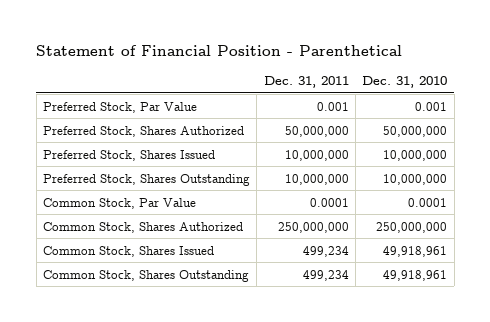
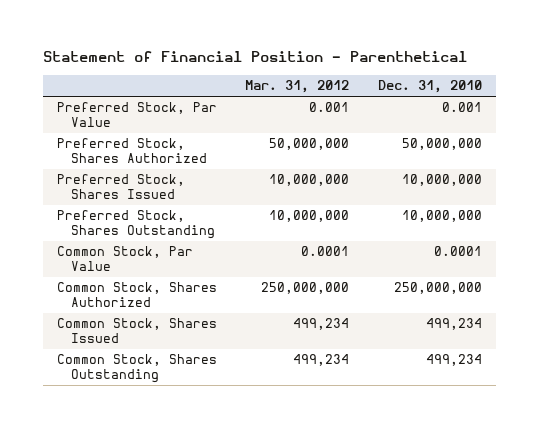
[263,76,349,89] Dec. 31, 2011 -> none
none -> [245,80,350,94] Mar. 31, 2012
[383,245,448,257] 49,918,961 -> [425,318,482,331] 499,234
[383,269,448,281] 49,918,961 -> [425,354,482,367] 499,234

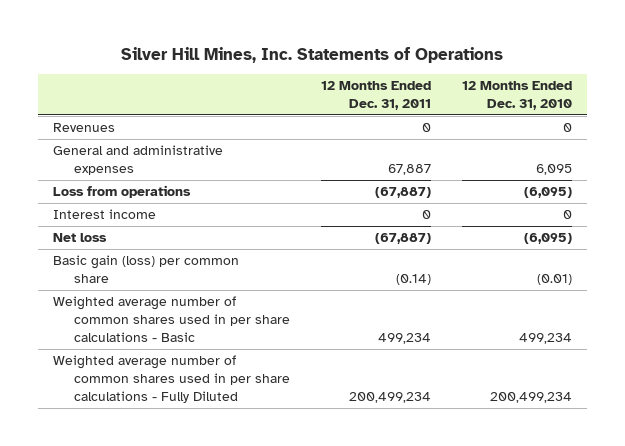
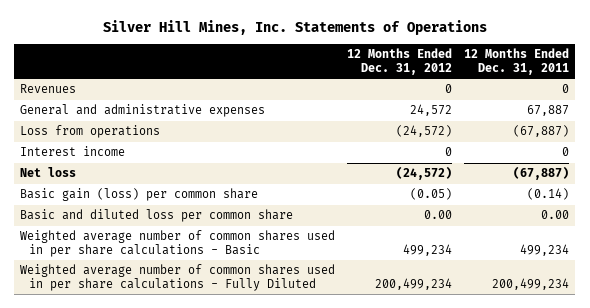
[461,81,572,111] 12 Months Ended Dec. 31, 2010 -> none
none -> [347,48,453,75] 12 Months Ended Dec. 31, 2012
none -> [20,209,294,223] Basic and diluted loss per common share

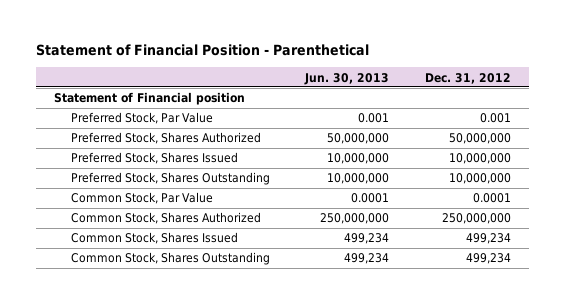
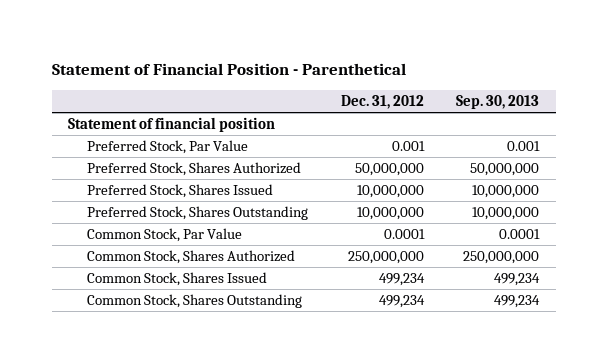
[304,72,390,85] Jun. 30, 2013 -> none
none -> [456,95,540,110] Sep. 30, 2013
[54,92,246,106] Statement of Financial position -> [67,117,275,133] Statement of financial position

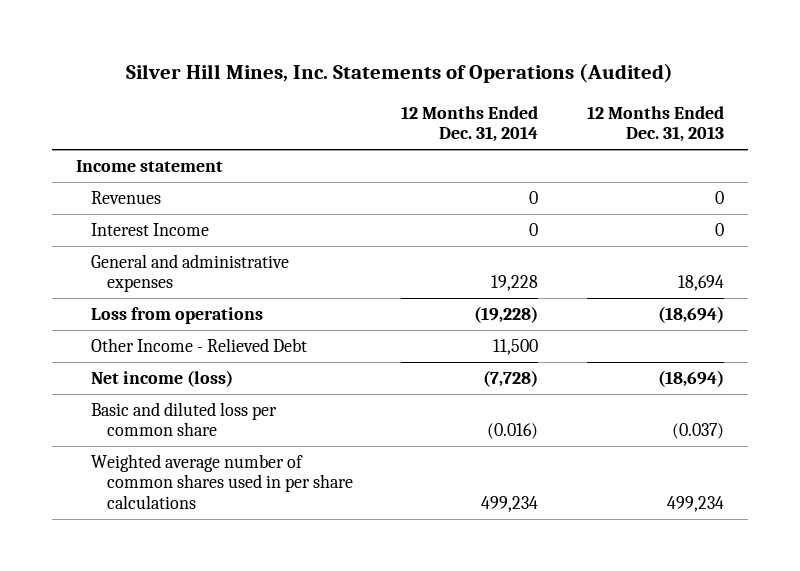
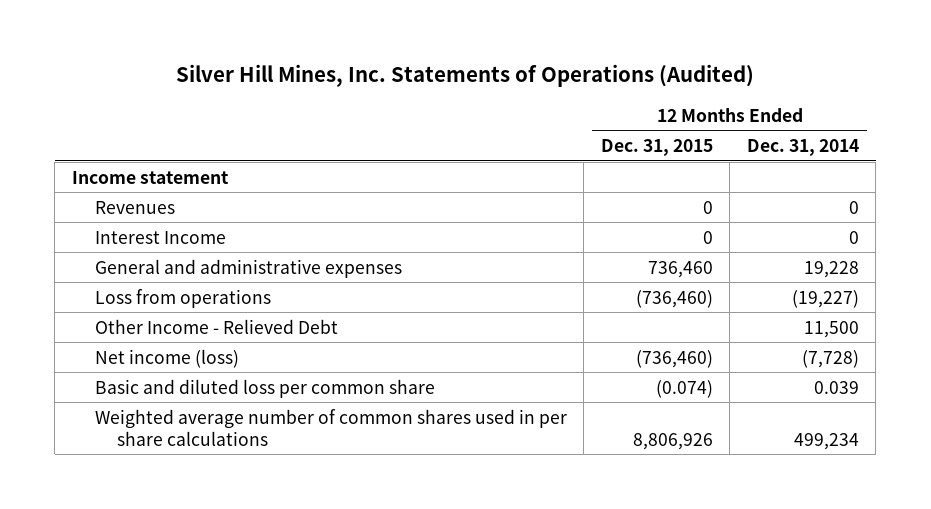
[586,105,724,143] 12 Months Ended Dec. 31, 2013 -> none
none -> [600,139,713,157] Dec. 31, 2015
[474,305,539,323] (19,228) -> [791,289,859,308] (19,227)
[487,423,539,440] (0.016) -> [813,380,859,394] 0.039

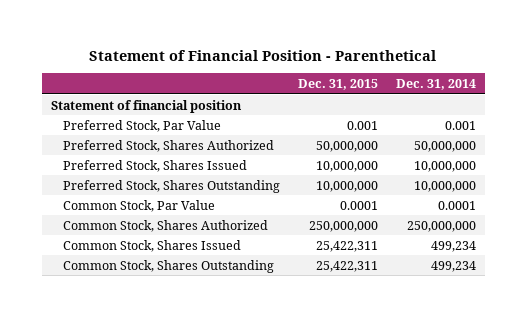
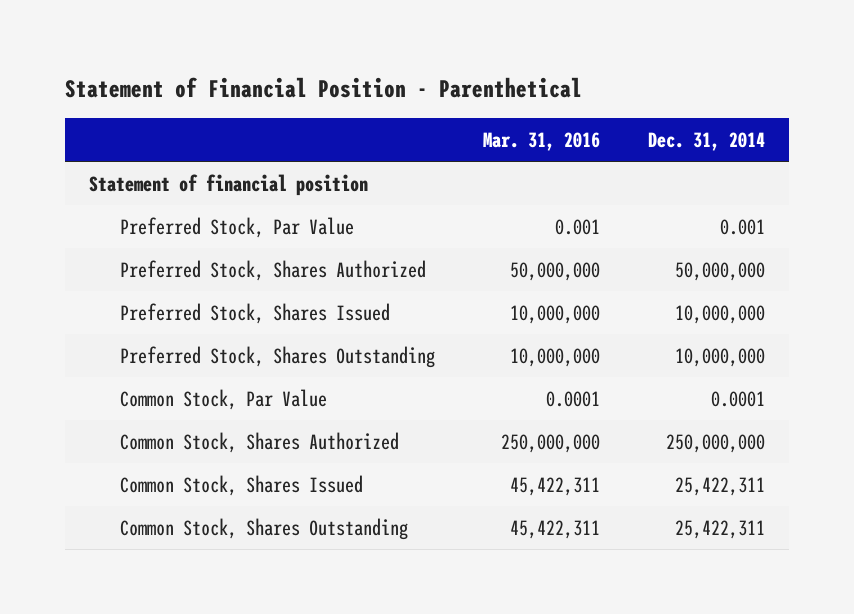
[297,78,378,90] Dec. 31, 2015 -> none
none -> [483,131,601,151] Mar. 31, 2016
[431,240,477,252] 499,234 -> [675,476,766,496] 25,422,311
[431,260,477,272] 499,234 -> [675,519,766,539] 25,422,311

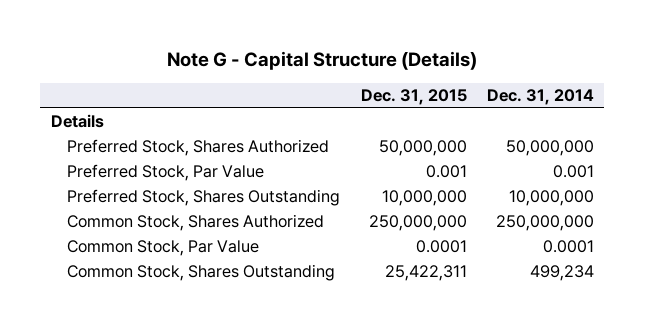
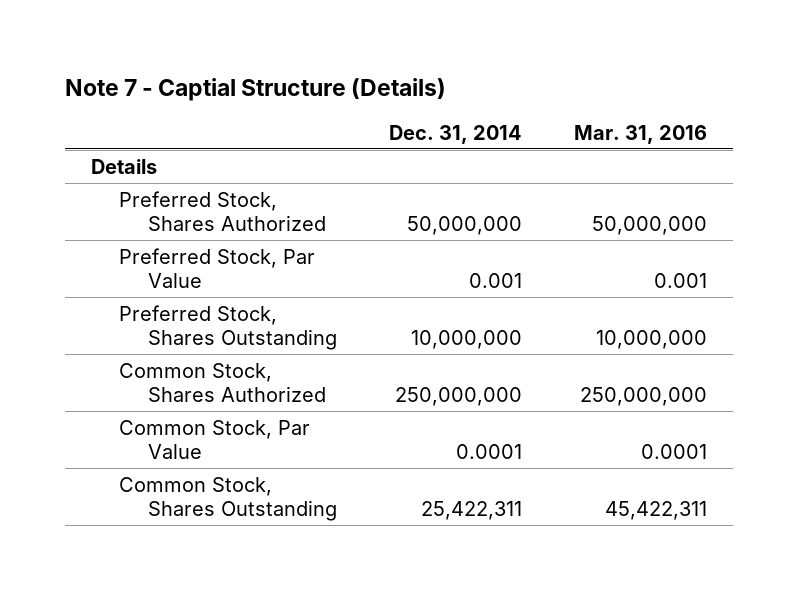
[167,51,478,71] Note G - Capital Structure (Details) -> [65,78,447,102] Note 7 - Captial Structure (Details)
[360,89,467,106] Dec. 31, 2015 -> none
none -> [573,124,707,144] Mar. 31, 2016
[530,265,595,282] 499,234 -> [420,500,522,520] 25,422,311

